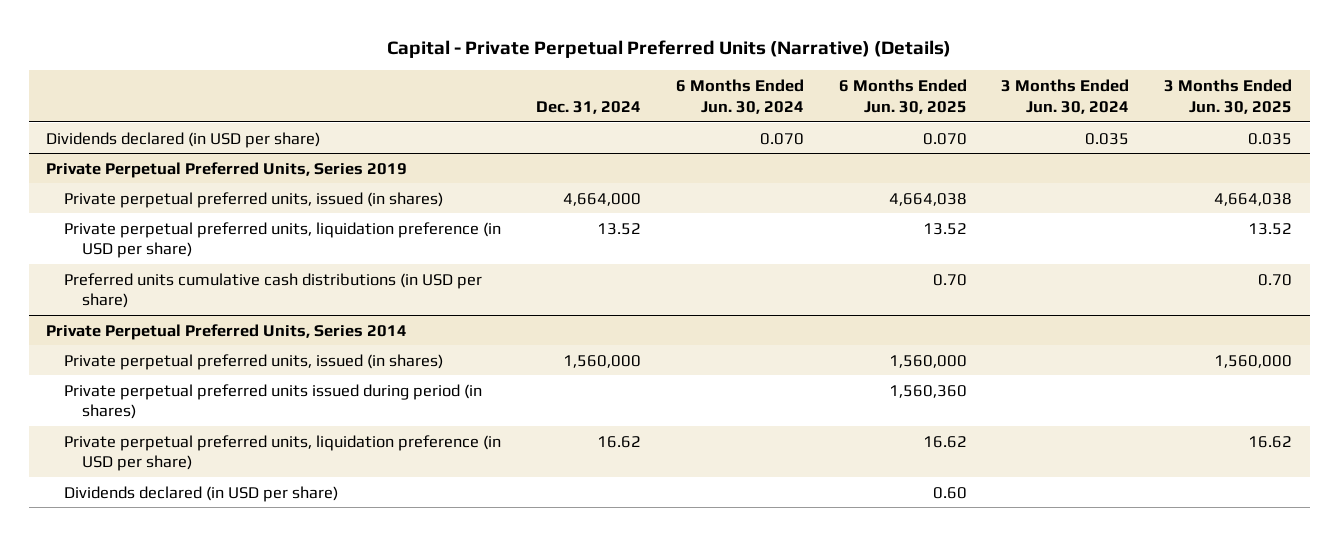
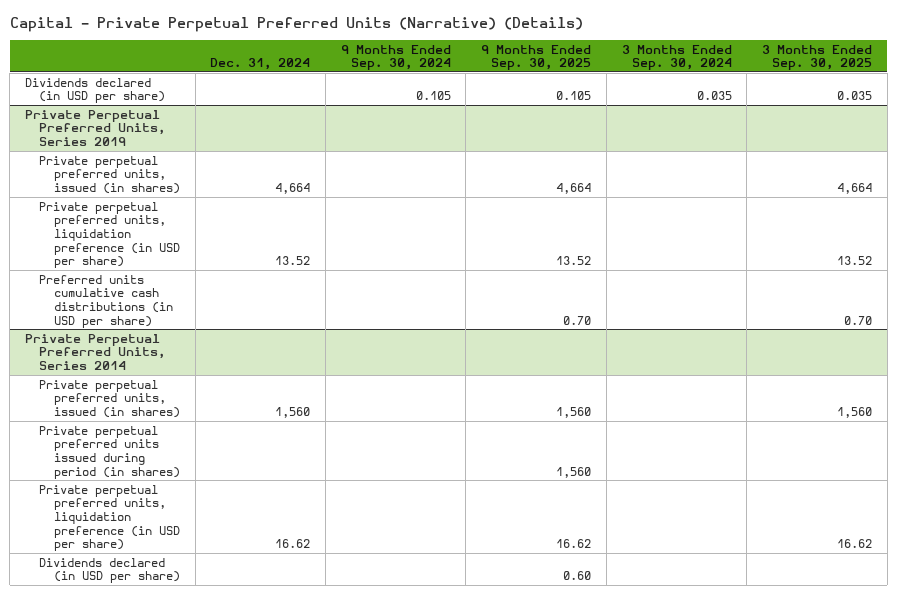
[675,78,804,114] 6 Months Ended Jun. 30, 2024 -> none
[838,78,967,114] 6 Months Ended Jun. 30, 2025 -> none
[1001,78,1130,114] 3 Months Ended Jun. 30, 2024 -> none
[1164,78,1293,114] 3 Months Ended Jun. 30, 2025 -> none
none -> [340,44,451,71] 9 Months Ended Sep. 30, 2024
none -> [481,44,592,71] 9 Months Ended Sep. 30, 2025
none -> [621,44,732,71] 3 Months Ended Sep. 30, 2024
none -> [761,44,872,71] 3 Months Ended Sep. 30, 2025
[562,192,641,206] 4,664,000 -> [275,182,311,194] 4,664
[562,354,641,368] 1,560,000 -> [275,406,311,418] 1,560

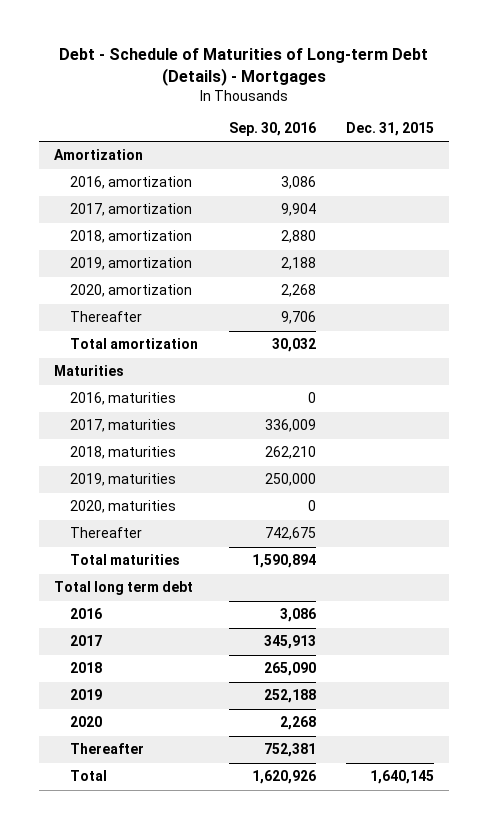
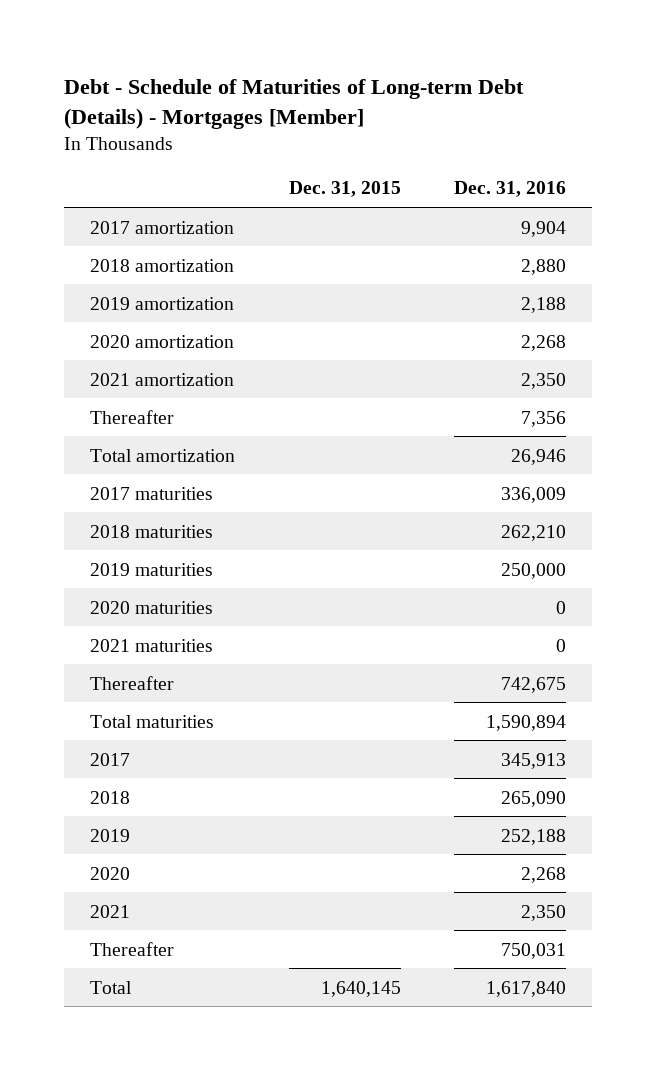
[58,48,428,86] Debt - Schedule of Maturities of Long-term Debt (Details) - Mortgages -> [63,78,524,129] Debt - Schedule of Maturities of Long-term Debt (Details) - Mortgages [Member]
[228,121,316,136] Sep. 30, 2016 -> none
none -> [453,181,566,198] Dec. 31, 2016
[53,149,143,161] Amortization -> none
[70,176,193,190] 2016, amortization -> [90,220,235,234] 2017 amortization
[70,203,193,217] 2017, amortization -> [90,258,235,272] 2018 amortization
[70,230,193,244] 2018, amortization -> [90,296,235,310] 2019 amortization
[70,257,193,271] 2019, amortization -> [90,334,235,348] 2020 amortization
[70,284,193,298] 2020, amortization -> [90,372,235,386] 2021 amortization
[53,365,124,377] Maturities -> none
[70,392,177,406] 2016, maturities -> [90,486,214,500] 2017 maturities
[70,419,177,433] 2017, maturities -> [90,524,214,538] 2018 maturities
[70,446,177,460] 2018, maturities -> [90,562,214,576] 2019 maturities
[70,473,177,487] 2019, maturities -> [90,600,214,614] 2020 maturities
[70,500,177,514] 2020, maturities -> [90,638,214,652] 2021 maturities
[53,581,193,596] Total long term debt -> none
[70,608,103,620] 2016 -> none
none -> [90,904,131,918] 2021

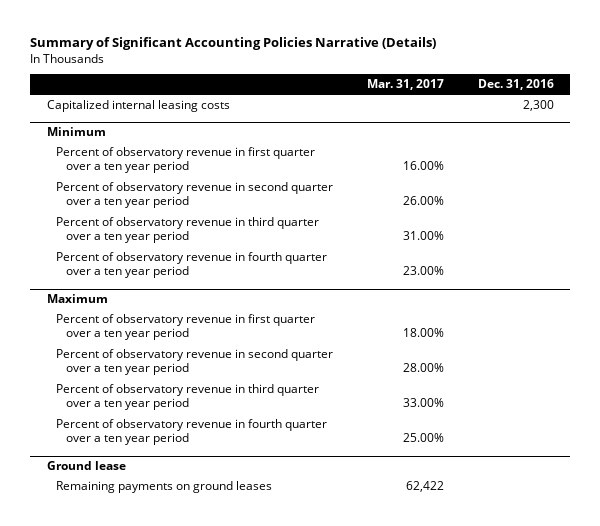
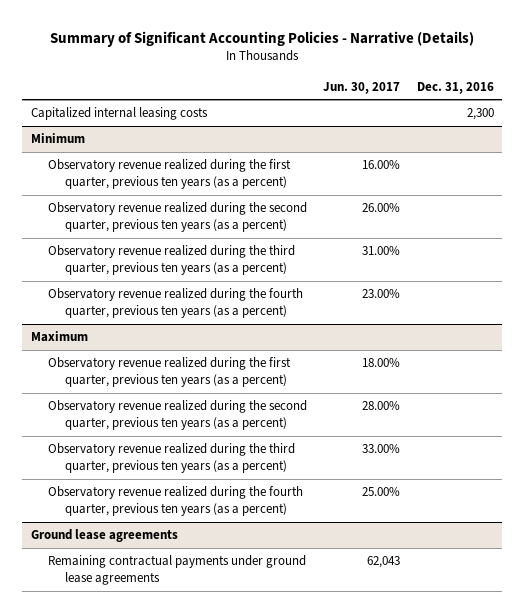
[29,37,436,51] Summary of Significant Accounting Policies Narrative (Details) -> [50,30,475,47] Summary of Significant Accounting Policies - Narrative (Details)
[366,79,444,91] Mar. 31, 2017 -> none
none -> [323,81,401,94] Jun. 30, 2017
[56,147,316,174] Percent of observatory revenue in first quarter over a ten year period -> [47,159,291,190] Observatory revenue realized during the first quarter, previous ten years (as a percent)
[56,182,334,209] Percent of observatory revenue in second quarter over a ten year period -> [47,202,307,233] Observatory revenue realized during the second quarter, previous ten years (as a percent)
[56,217,320,244] Percent of observatory revenue in third quarter over a ten year period -> [47,245,295,276] Observatory revenue realized during the third quarter, previous ten years (as a percent)
[56,252,328,279] Percent of observatory revenue in fourth quarter over a ten year period -> [47,288,303,319] Observatory revenue realized during the fourth quarter, previous ten years (as a percent)
[56,314,316,341] Percent of observatory revenue in first quarter over a ten year period -> [47,357,291,388] Observatory revenue realized during the first quarter, previous ten years (as a percent)
[56,349,334,376] Percent of observatory revenue in second quarter over a ten year period -> [47,400,307,431] Observatory revenue realized during the second quarter, previous ten years (as a percent)
[56,384,320,411] Percent of observatory revenue in third quarter over a ten year period -> [47,443,295,474] Observatory revenue realized during the third quarter, previous ten years (as a percent)
[56,419,328,446] Percent of observatory revenue in fourth quarter over a ten year period -> [47,486,303,517] Observatory revenue realized during the fourth quarter, previous ten years (as a percent)
[46,461,126,471] Ground lease -> [30,529,178,543] Ground lease agreements
[56,481,273,494] Remaining payments on ground leases -> [47,555,306,586] Remaining contractual payments under ground lease agreements

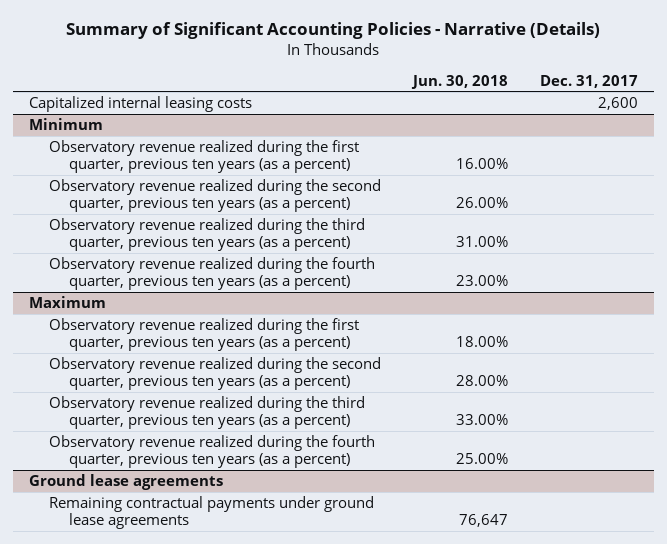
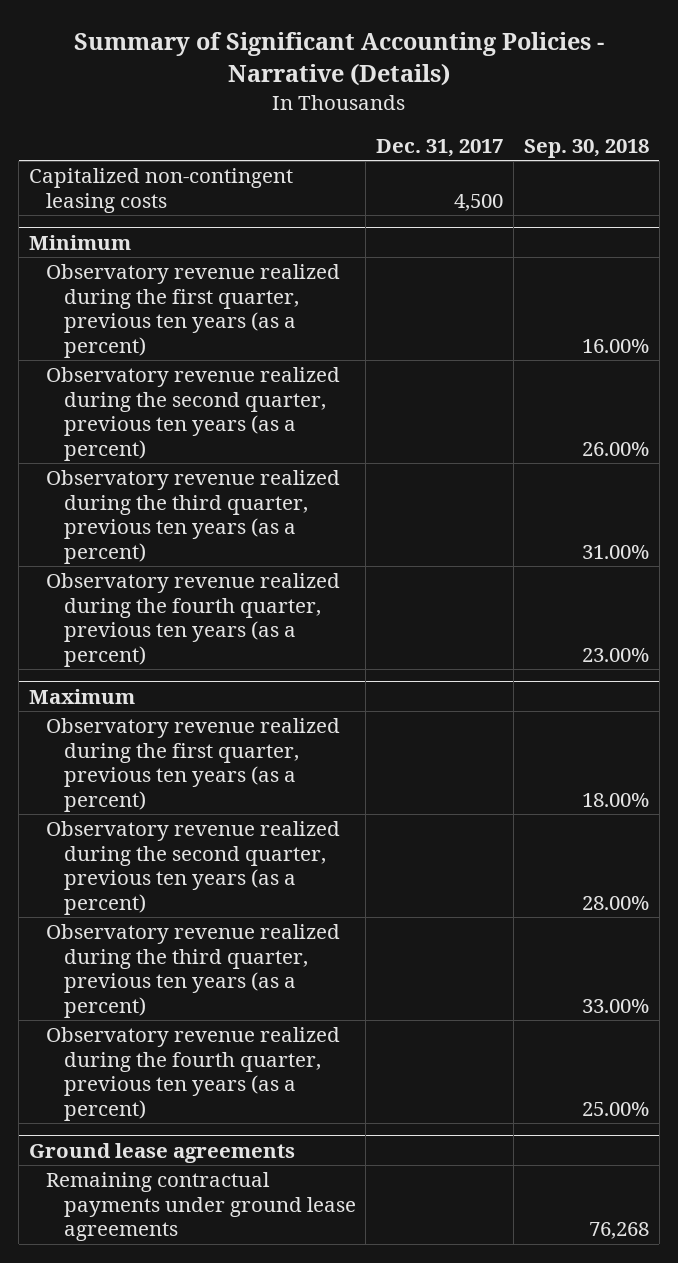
[411,74,509,89] Jun. 30, 2018 -> none
none -> [523,138,649,158] Sep. 30, 2018
[28,96,252,113] Capitalized internal leasing costs -> [28,168,293,213] Capitalized non-contingent leasing costs
[598,97,639,111] 2,600 -> [454,193,504,211] 4,500

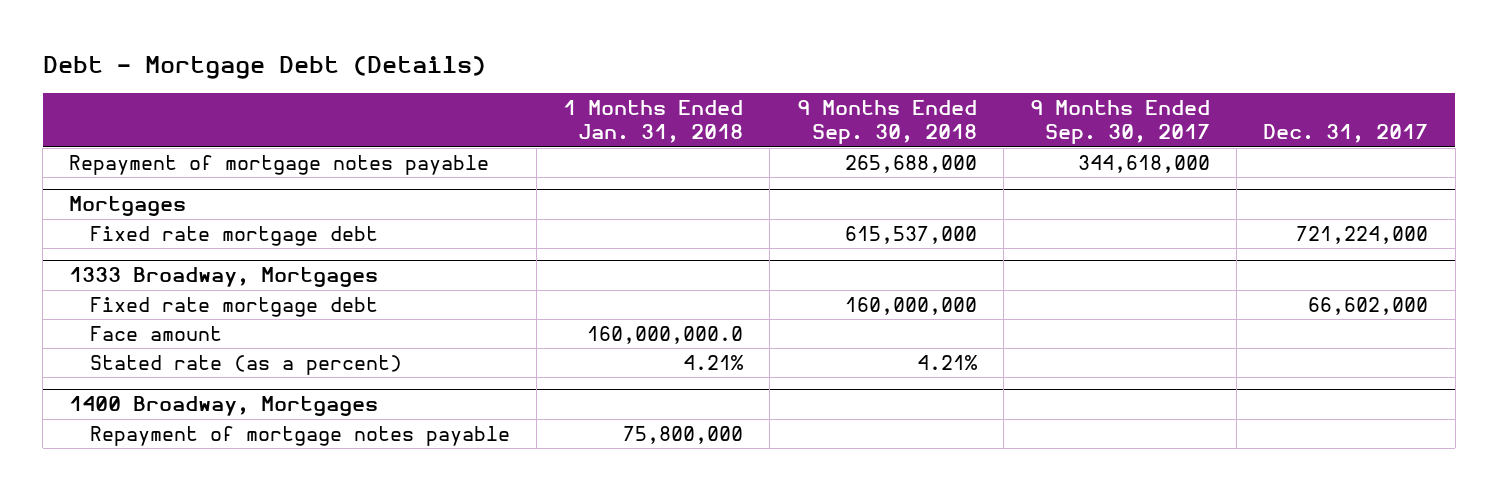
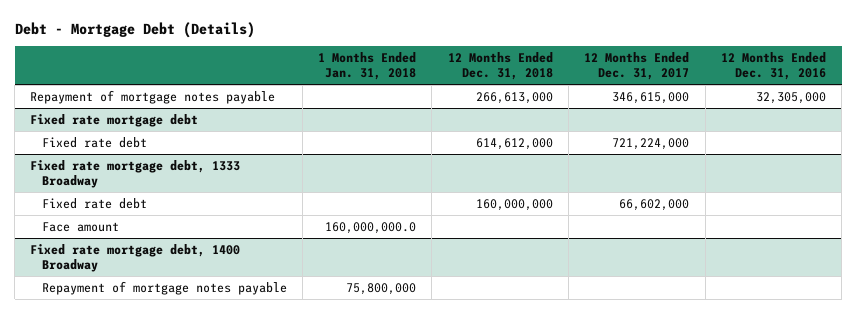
[796,99,977,145] 9 Months Ended Sep. 30, 2018 -> none
[1030,99,1211,145] 9 Months Ended Sep. 30, 2017 -> none
[1263,124,1429,144] Dec. 31, 2017 -> none
none -> [447,52,553,81] 12 Months Ended Dec. 31, 2018
none -> [584,52,690,81] 12 Months Ended Dec. 31, 2017
none -> [720,52,826,81] 12 Months Ended Dec. 31, 2016
[69,196,187,217] Mortgages -> [30,113,199,127] Fixed rate mortgage debt
[89,226,378,247] Fixed rate mortgage debt -> [41,136,147,148] Fixed rate debt
[69,267,379,288] 1333 Broadway, Mortgages -> [30,159,241,188] Fixed rate mortgage debt, 1333 Broadway
[89,297,378,318] Fixed rate mortgage debt -> [41,197,147,209] Fixed rate debt
[89,355,402,376] Stated rate (as a percent) -> none
[69,396,379,417] 1400 Broadway, Mortgages -> [30,243,241,272] Fixed rate mortgage debt, 1400 Broadway

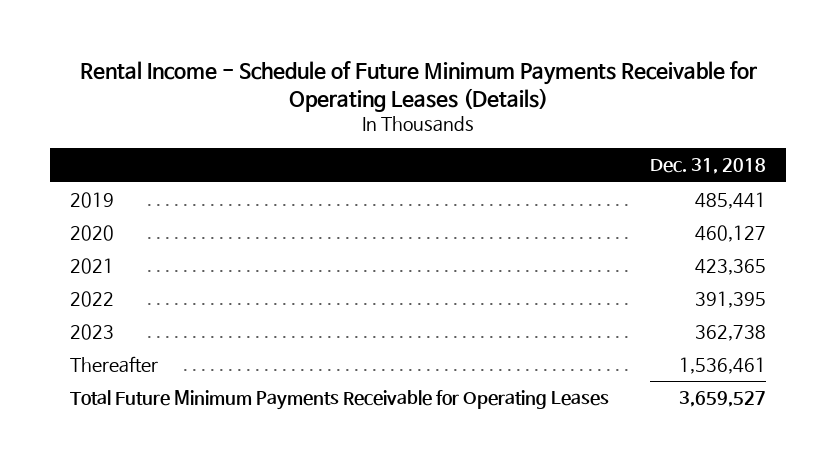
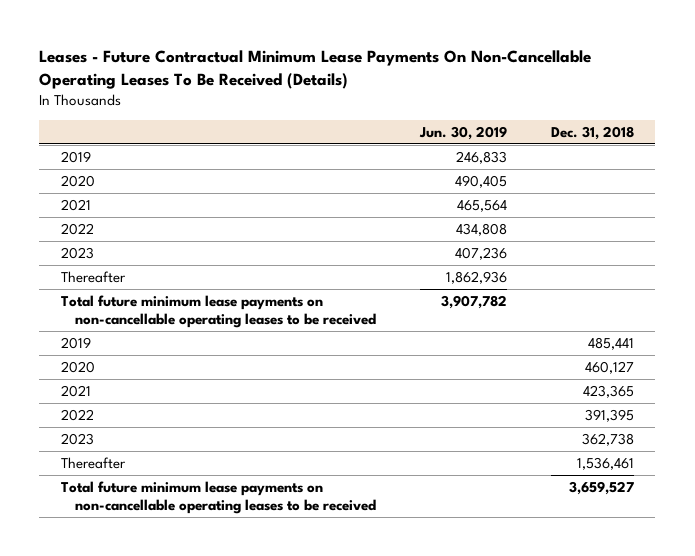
[79,61,757,113] Rental Income - Schedule of Future Minimum Payments Receivable for Operating Leases (Details) -> [39,50,592,90] Leases - Future Contractual Minimum Lease Payments On Non-Cancellable Operating Leases To Be Received (Details)
none -> [418,125,507,140] Jun. 30, 2019
none -> [61,150,92,163] 2019
none -> [61,174,96,187] 2020
none -> [61,198,92,211] 2021
none -> [61,222,95,235] 2022
none -> [61,246,95,259] 2023
none -> [61,270,127,283] Thereafter
none -> [61,294,377,329] Total future minimum lease payments on non-cancellable operating leases to be received
[70,390,610,411] Total Future Minimum Payments Receivable for Operating Leases -> [61,480,377,515] Total future minimum lease payments on non-cancellable operating leases to be received

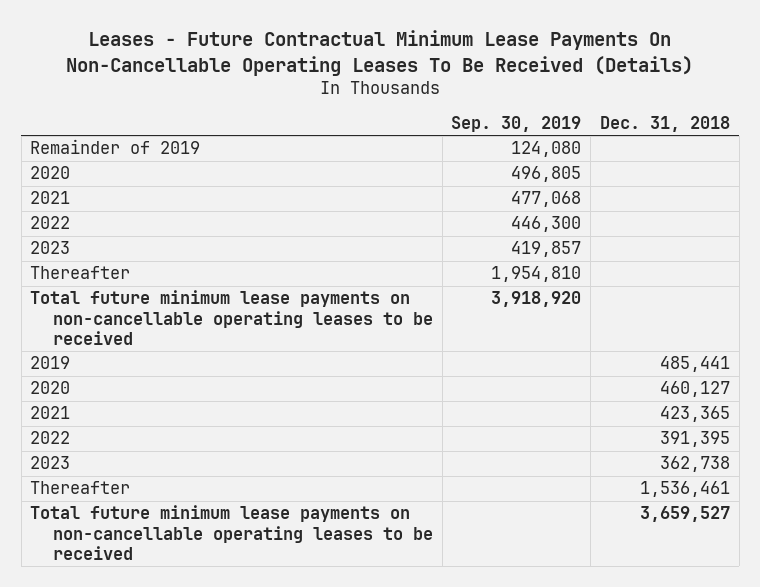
[418,125,507,140] Jun. 30, 2019 -> none
none -> [451,115,582,132] Sep. 30, 2019
[61,150,92,163] 2019 -> [30,139,201,155] Remainder of 2019

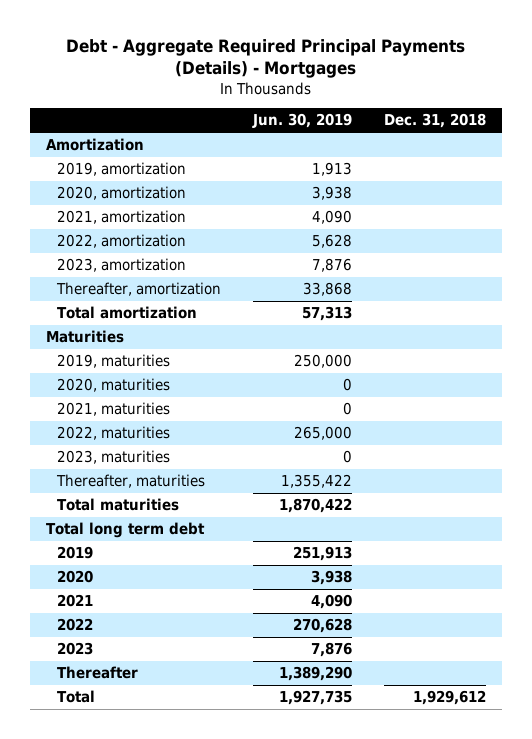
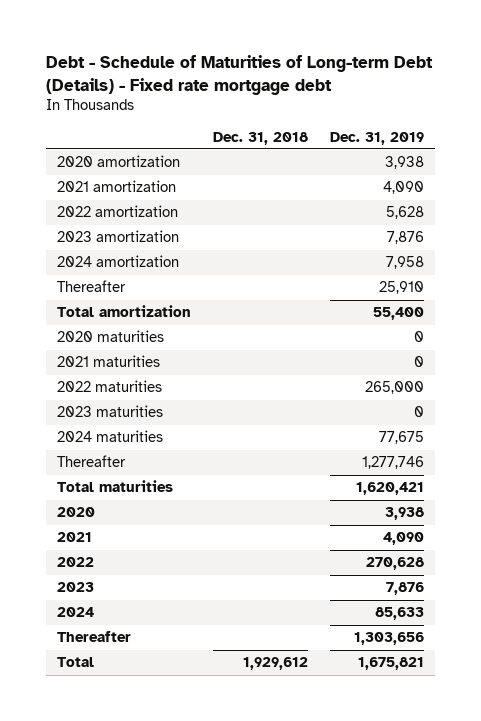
[66,39,466,79] Debt - Aggregate Required Principal Payments (Details) - Mortgages -> [46,55,434,95] Debt - Schedule of Maturities of Long-term Debt (Details) - Fixed rate mortgage debt
[252,113,353,129] Jun. 30, 2019 -> none
none -> [329,131,424,145] Dec. 31, 2019
[45,138,144,152] Amortization -> none
[57,162,187,177] 2019, amortization -> [57,155,181,168] 2020 amortization
[57,186,187,201] 2020, amortization -> [57,180,177,193] 2021 amortization
[57,210,187,225] 2021, amortization -> [57,205,179,218] 2022 amortization
[57,234,187,249] 2022, amortization -> [57,230,180,243] 2023 amortization
[57,258,187,273] 2023, amortization -> [57,255,180,268] 2024 amortization
[56,282,222,297] Thereafter, amortization -> [57,280,127,293] Thereafter
[45,330,124,344] Maturities -> none
[57,354,171,369] 2019, maturities -> [57,330,165,343] 2020 maturities
[57,378,171,393] 2020, maturities -> [57,355,161,368] 2021 maturities
[57,402,171,417] 2021, maturities -> [57,380,163,393] 2022 maturities
[57,426,171,441] 2022, maturities -> [57,405,164,418] 2023 maturities
[57,450,171,465] 2023, maturities -> [57,430,164,443] 2024 maturities
[56,474,206,489] Thereafter, maturities -> [57,455,127,468] Thereafter
[45,522,205,539] Total long term debt -> none
[57,546,94,560] 2019 -> none
none -> [57,607,95,618] 2024

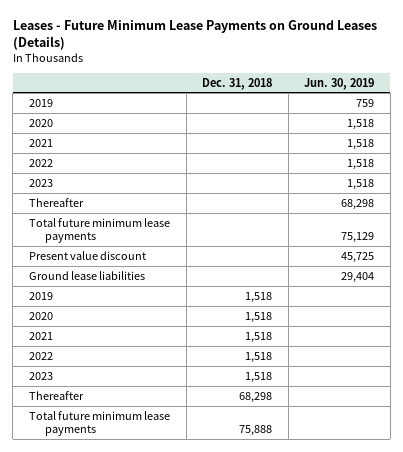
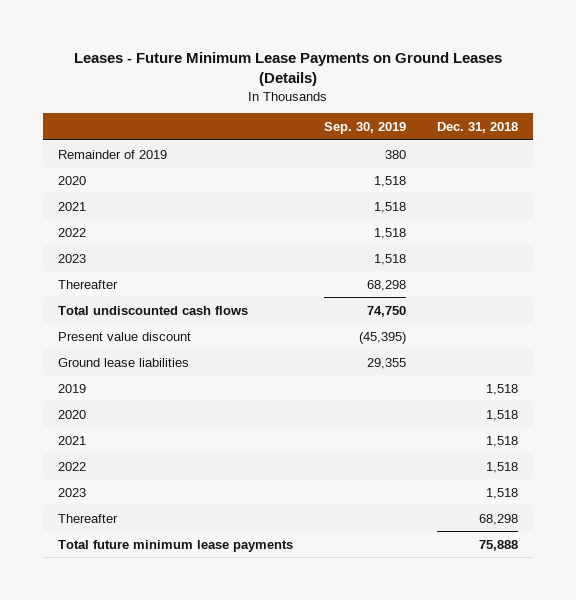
[304,77,375,90] Jun. 30, 2019 -> none
none -> [323,122,406,135] Sep. 30, 2019
[28,98,53,107] 2019 -> [58,149,168,159] Remainder of 2019
[28,217,170,244] Total future minimum lease payments -> [58,305,249,315] Total undiscounted cash flows

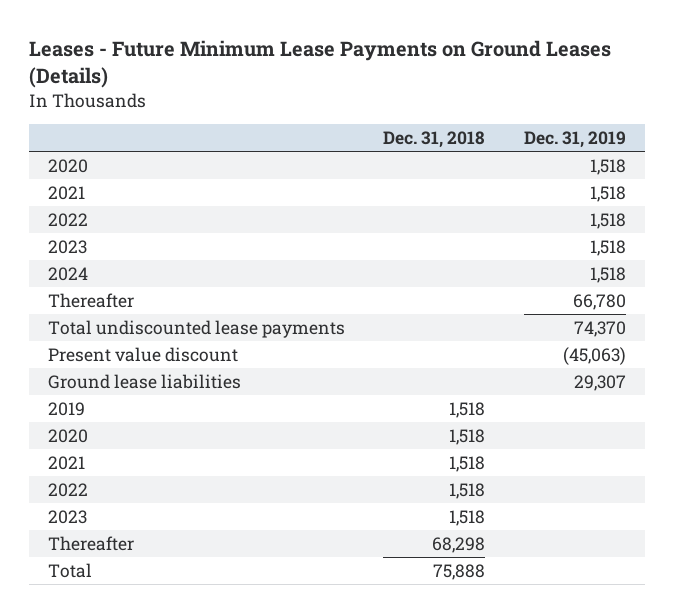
[323,122,406,135] Sep. 30, 2019 -> none
none -> [523,130,626,148] Dec. 31, 2019
[58,149,168,159] Remainder of 2019 -> none
none -> [47,266,88,281] 2024
[58,305,249,315] Total undiscounted cash flows -> [47,319,345,338] Total undiscounted lease payments
[58,539,294,552] Total future minimum lease payments -> [47,562,92,578] Total

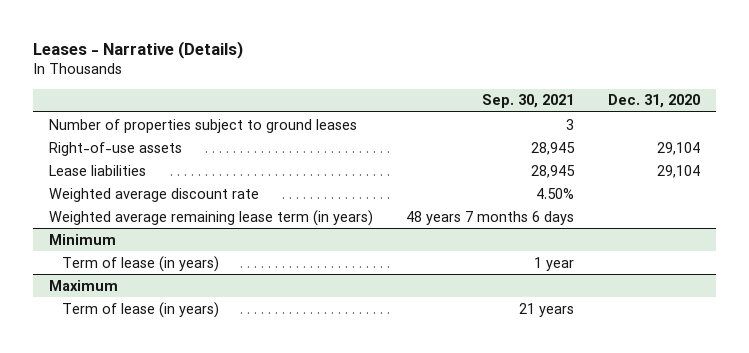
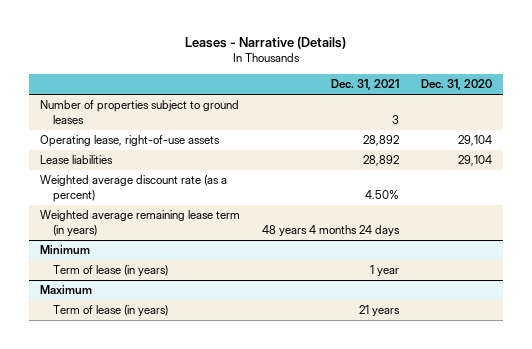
[482,94,575,109] Sep. 30, 2021 -> none
none -> [331,79,400,91] Dec. 31, 2021
[49,141,183,156] Right-of-use assets -> [40,135,221,148] Operating lease, right-of-use assets
[49,187,260,202] Weighted average discount rate -> [40,175,228,203] Weighted average discount rate (as a percent)

